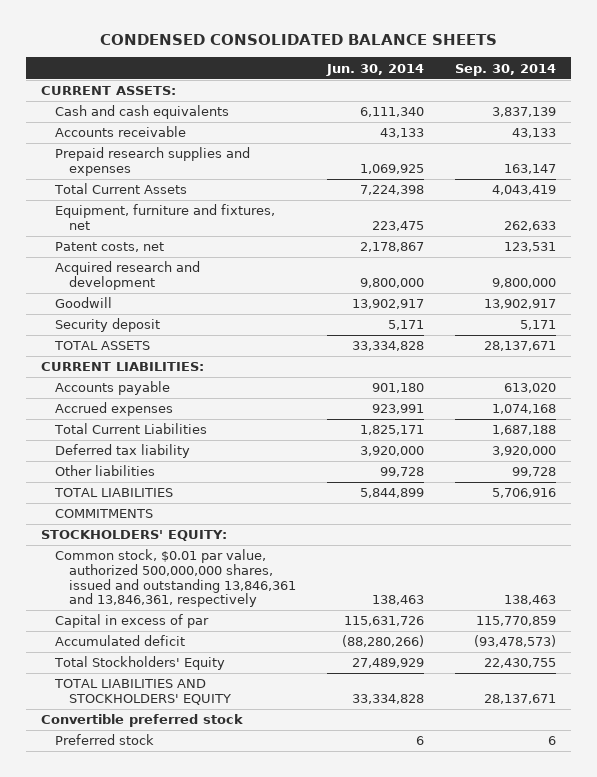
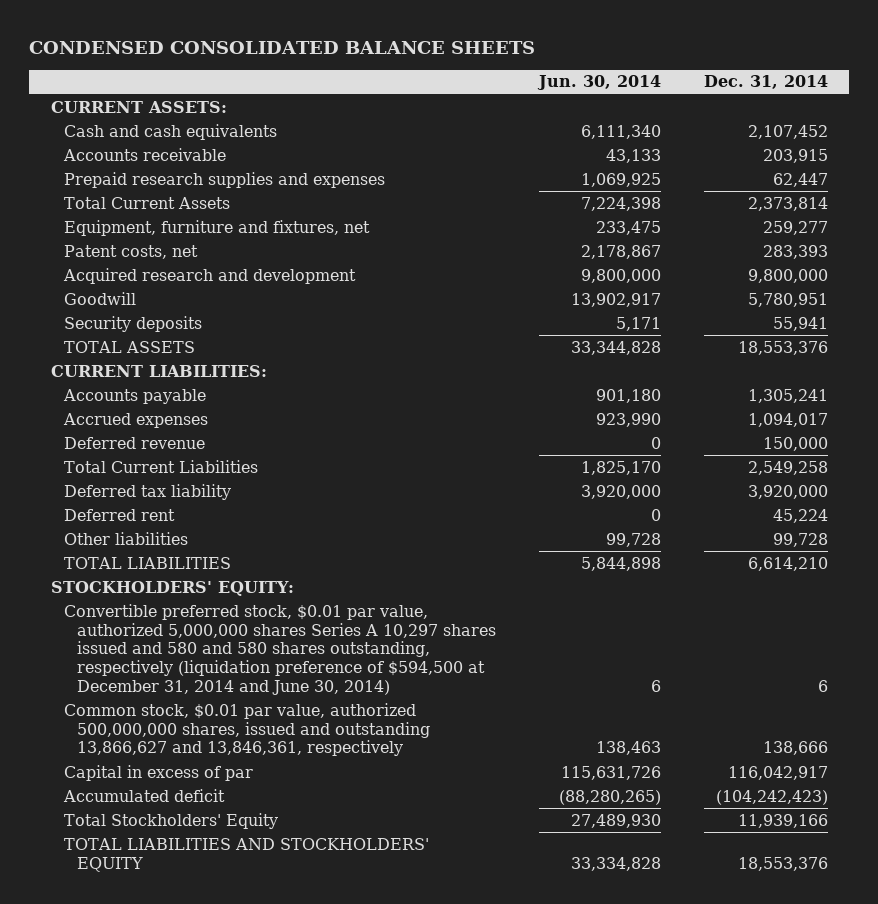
[454,63,556,76] Sep. 30, 2014 -> none
none -> [703,75,828,90] Dec. 31, 2014
[371,220,424,231] 223,475 -> [595,220,661,235] 233,475
[54,318,160,333] Security deposit -> [63,315,202,332] Security deposits
[351,341,424,352] 33,334,828 -> [570,340,661,355] 33,344,828
[371,404,424,415] 923,991 -> [595,412,661,427] 923,990
none -> [63,436,205,449] Deferred revenue
[359,425,424,436] 1,825,171 -> [580,460,661,475] 1,825,170
none -> [63,508,175,521] Deferred rent
[54,509,153,519] COMMITMENTS -> none
[359,488,424,499] 5,844,899 -> [580,556,661,571] 5,844,898
none -> [63,603,496,696] Convertible preferred stock, $0.01 par value, authorized 5,000,000 shares Series A 10,297 shares issued and 580 and 580 shares outstanding, respectively (liquidation preference of $594,500 at December 31, 2014 and June 30, 2014)
[54,549,296,608] Common stock, $0.01 par value, authorized 500,000,000 shares, issued and outstanding 13,846,361 and 13,846,361, respectively -> [63,702,430,757] Common stock, $0.01 par value, authorized 500,000,000 shares, issued and outstanding 13,866,627 and 13,846,361, respectively
[341,635,424,648] (88,280,266) -> [558,789,661,805] (88,280,265)
[351,658,424,669] 27,489,929 -> [570,813,661,828] 27,489,930
[41,714,244,728] Convertible preferred stock -> none
[54,734,154,746] Preferred stock -> none

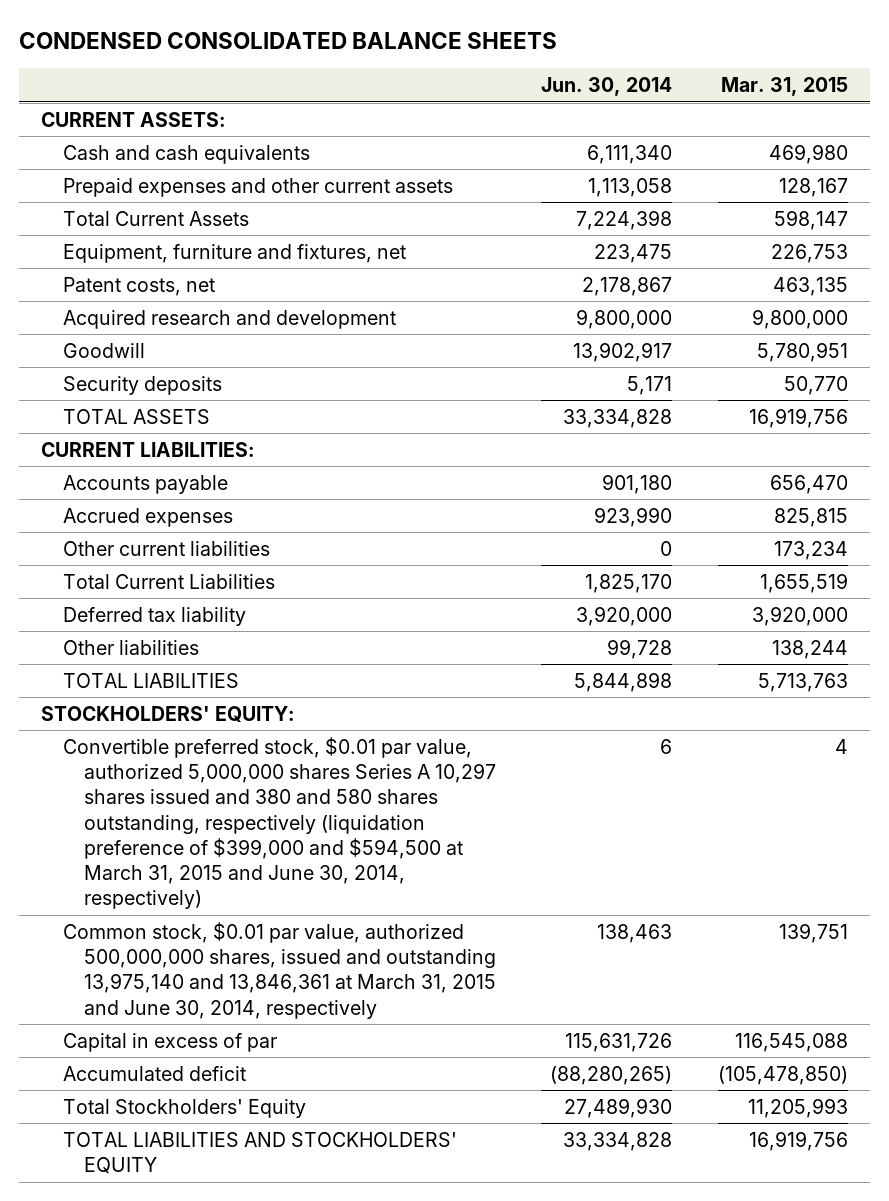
[703,75,828,90] Dec. 31, 2014 -> none
none -> [720,77,848,97] Mar. 31, 2015
[62,147,226,161] Accounts receivable -> none
[63,171,385,188] Prepaid research supplies and expenses -> none
none -> [62,177,453,197] Prepaid expenses and other current assets
[595,220,661,235] 233,475 -> [594,243,673,263] 223,475
[570,340,661,355] 33,344,828 -> [563,408,673,428] 33,334,828
[63,436,205,449] Deferred revenue -> none
none -> [62,540,270,556] Other current liabilities
[63,508,175,521] Deferred rent -> none
[63,603,496,696] Convertible preferred stock, $0.01 par value, authorized 5,000,000 shares Series A 10,297 shares issued and 580 and 580 shares outstanding, respectively (liquidation preference of $594,500 at December 31, 2014 and June 30, 2014) -> [62,736,497,910] Convertible preferred stock, $0.01 par value, authorized 5,000,000 shares Series A 10,297 shares issued and 380 and 580 shares outstanding, respectively (liquidation preference of $399,000 and $594,500 at March 31, 2015 and June 30, 2014, respectively)
[63,702,430,757] Common stock, $0.01 par value, authorized 500,000,000 shares, issued and outstanding 13,866,627 and 13,846,361, respectively -> [62,921,497,1019] Common stock, $0.01 par value, authorized 500,000,000 shares, issued and outstanding 13,975,140 and 13,846,361 at March 31, 2015 and June 30, 2014, respectively

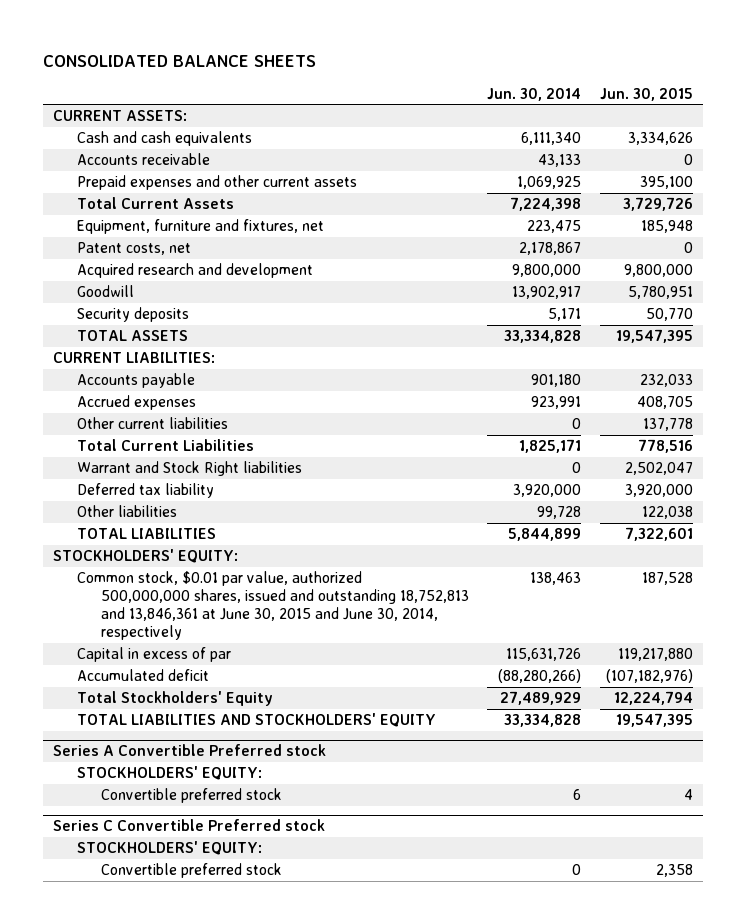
[18,31,557,49] CONDENSED CONSOLIDATED BALANCE SHEETS -> [43,55,317,68] CONSOLIDATED BALANCE SHEETS
[720,77,848,97] Mar. 31, 2015 -> none
none -> [600,87,694,101] Jun. 30, 2015
none -> [76,153,210,166] Accounts receivable
[588,177,673,197] 1,113,058 -> [517,176,582,190] 1,069,925
[594,506,673,527] 923,990 -> [531,396,582,410] 923,991
[585,573,673,593] 1,825,170 -> [519,439,582,454] 1,825,171
none -> [76,461,302,477] Warrant and Stock Right liabilities
[574,671,673,692] 5,844,898 -> [508,528,582,542] 5,844,899
[62,736,497,910] Convertible preferred stock, $0.01 par value, authorized 5,000,000 shares Series A 10,297 shares issued and 380 and 580 shares outstanding, respectively (liquidation preference of $399,000 and $594,500 at March 31, 2015 and June 30, 2014, respectively) -> none
[62,921,497,1019] Common stock, $0.01 par value, authorized 500,000,000 shares, issued and outstanding 13,975,140 and 13,846,361 at March 31, 2015 and June 30, 2014, respectively -> [76,571,469,641] Common stock, $0.01 par value, authorized 500,000,000 shares, issued and outstanding 18,752,813 and 13,846,361 at June 30, 2015 and June 30, 2014, respectively
[550,1065,673,1085] (88,280,265) -> [498,669,582,684] (88,280,266)
[564,1097,673,1118] 27,489,930 -> [500,691,582,706] 27,489,929
none -> [52,744,326,757] Series A Convertible Preferred stock
none -> [76,766,262,781] STOCKHOLDERS' EQUITY:
none -> [100,788,282,804] Convertible preferred stock
none -> [52,819,325,832] Series C Convertible Preferred stock
none -> [76,841,262,856] STOCKHOLDERS' EQUITY:
none -> [100,863,282,879] Convertible preferred stock

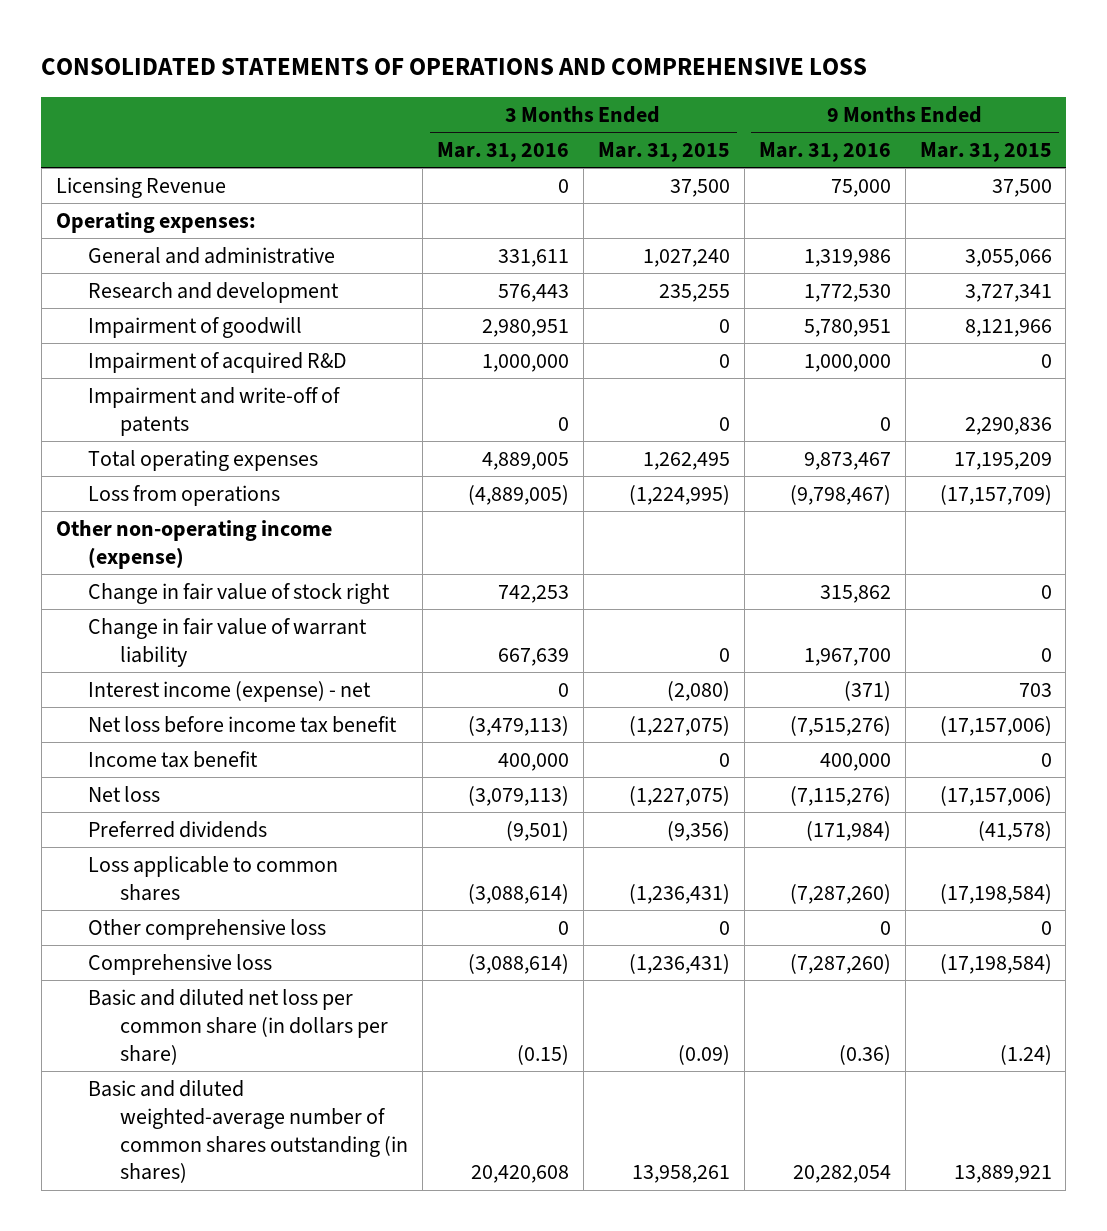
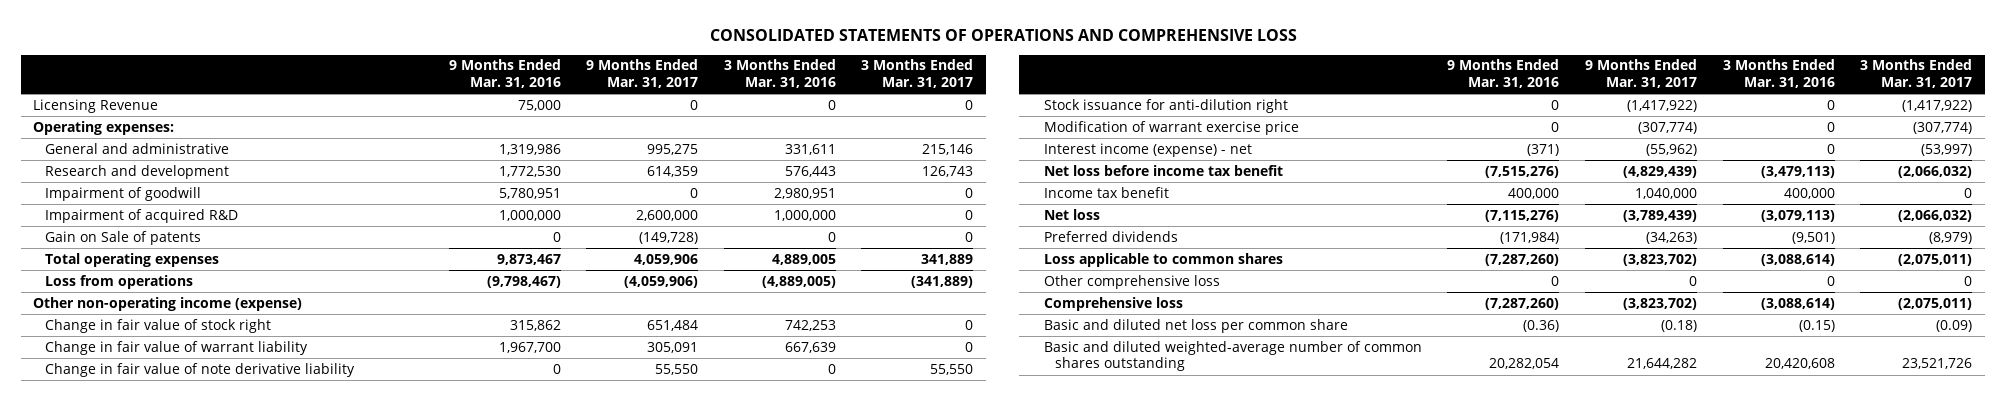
[597,142,730,163] Mar. 31, 2015 -> none
[919,142,1052,163] Mar. 31, 2015 -> none
none -> [586,59,699,88] 9 Months Ended Mar. 31, 2017
none -> [861,59,974,88] 3 Months Ended Mar. 31, 2017
[87,386,341,436] Impairment and write-off of patents -> none
none -> [44,230,201,245] Gain on Sale of patents
none -> [44,362,355,377] Change in fair value of note derivative liability
none -> [1043,98,1288,113] Stock issuance for anti-dilution right
none -> [1043,120,1299,135] Modification of warrant exercise price
[87,988,388,1065] Basic and diluted net loss per common share (in dollars per share) -> [1043,318,1348,333] Basic and diluted net loss per common share
[87,1079,408,1184] Basic and diluted weighted-average number of common shares outstanding (in shares) -> [1043,340,1422,372] Basic and diluted weighted-average number of common shares outstanding

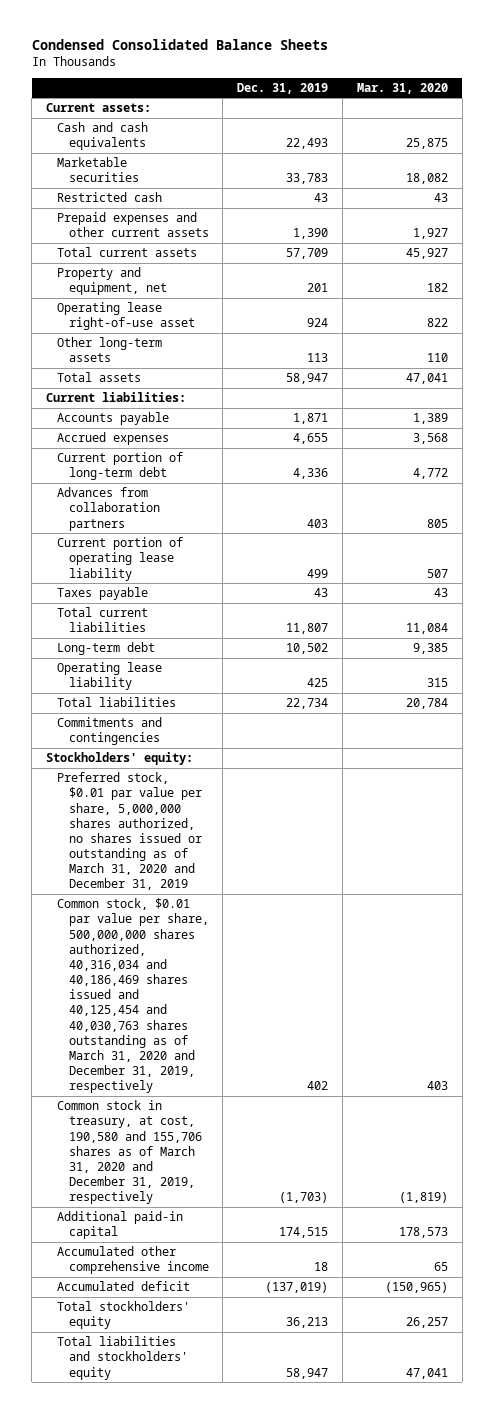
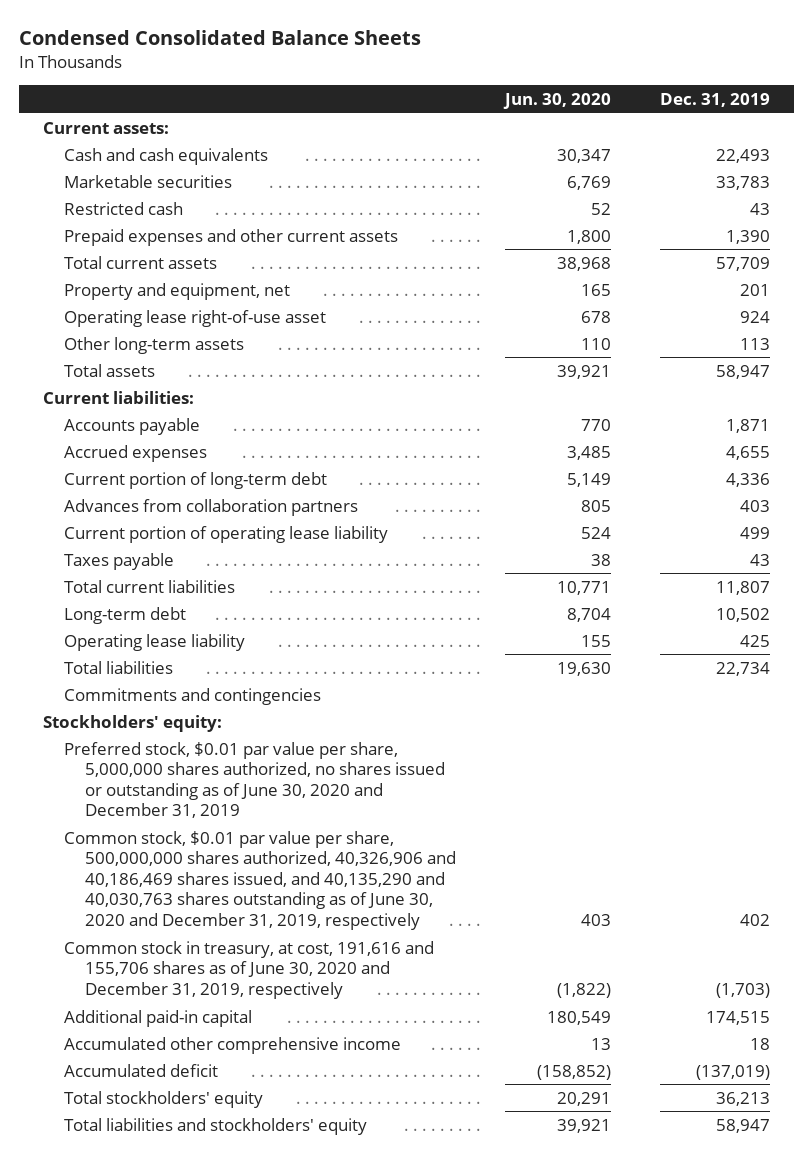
[356,82,448,94] Mar. 31, 2020 -> none
none -> [502,92,611,109] Jun. 30, 2020
[57,772,202,891] Preferred stock, $0.01 par value per share, 5,000,000 shares authorized, no shares issued or outstanding as of March 31, 2020 and December 31, 2019 -> [64,741,446,819] Preferred stock, $0.01 par value per share, 5,000,000 shares authorized, no shares issued or outstanding as of June 30, 2020 and December 31, 2019
[57,898,209,1094] Common stock, $0.01 par value per share, 500,000,000 shares authorized, 40,316,034 and 40,186,469 shares issued and 40,125,454 and 40,030,763 shares outstanding as of March 31, 2020 and December 31, 2019, respectively -> [64,830,457,931] Common stock, $0.01 par value per share, 500,000,000 shares authorized, 40,326,906 and 40,186,469 shares issued, and 40,135,290 and 40,030,763 shares outstanding as of June 30, 2020 and December 31, 2019, respectively
[57,1100,202,1205] Common stock in treasury, at cost, 190,580 and 155,706 shares as of March 31, 2020 and December 31, 2019, respectively -> [64,940,435,999] Common stock in treasury, at cost, 191,616 and 155,706 shares as of June 30, 2020 and December 31, 2019, respectively

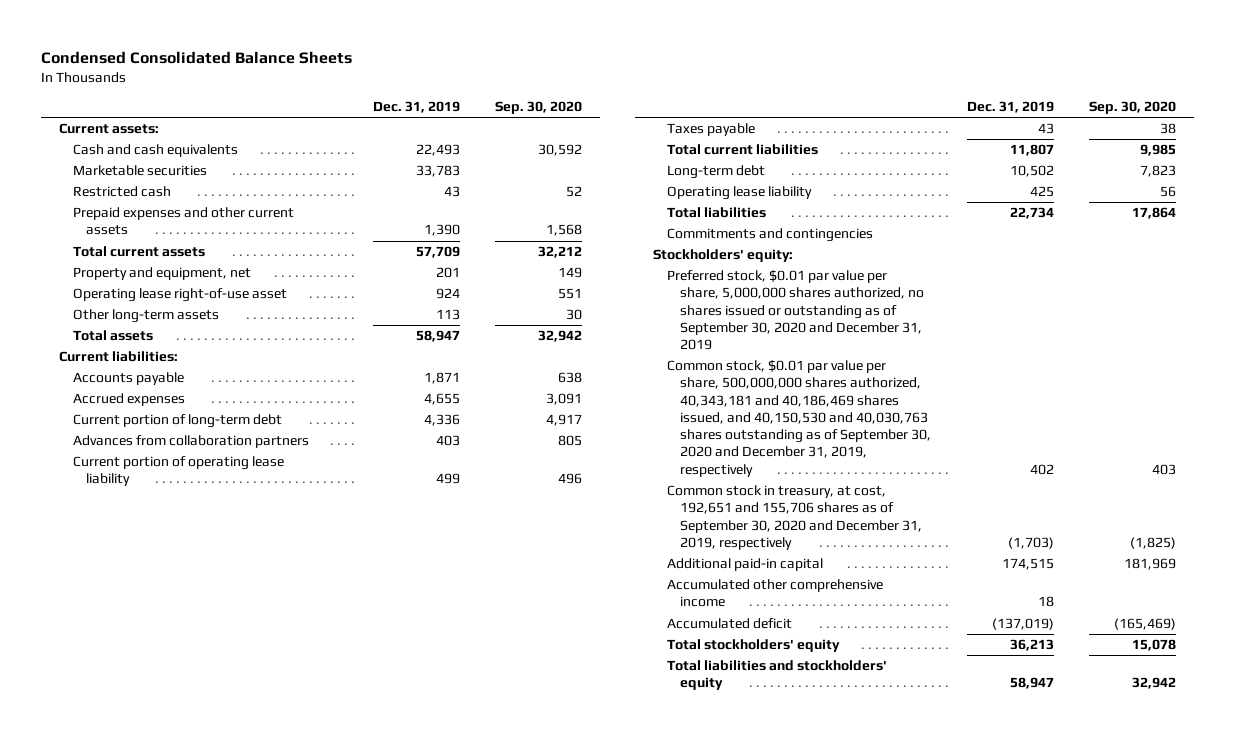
[502,92,611,109] Jun. 30, 2020 -> none
none -> [495,101,583,115] Sep. 30, 2020
[64,741,446,819] Preferred stock, $0.01 par value per share, 5,000,000 shares authorized, no shares issued or outstanding as of June 30, 2020 and December 31, 2019 -> [666,270,925,351] Preferred stock, $0.01 par value per share, 5,000,000 shares authorized, no shares issued or outstanding as of September 30, 2020 and December 31, 2019
[64,830,457,931] Common stock, $0.01 par value per share, 500,000,000 shares authorized, 40,326,906 and 40,186,469 shares issued, and 40,135,290 and 40,030,763 shares outstanding as of June 30, 2020 and December 31, 2019, respectively -> [666,360,932,477] Common stock, $0.01 par value per share, 500,000,000 shares authorized, 40,343,181 and 40,186,469 shares issued, and 40,150,530 and 40,030,763 shares outstanding as of September 30, 2020 and December 31, 2019, respectively
[64,940,435,999] Common stock in treasury, at cost, 191,616 and 155,706 shares as of June 30, 2020 and December 31, 2019, respectively -> [666,485,923,550] Common stock in treasury, at cost, 192,651 and 155,706 shares as of September 30, 2020 and December 31, 2019, respectively

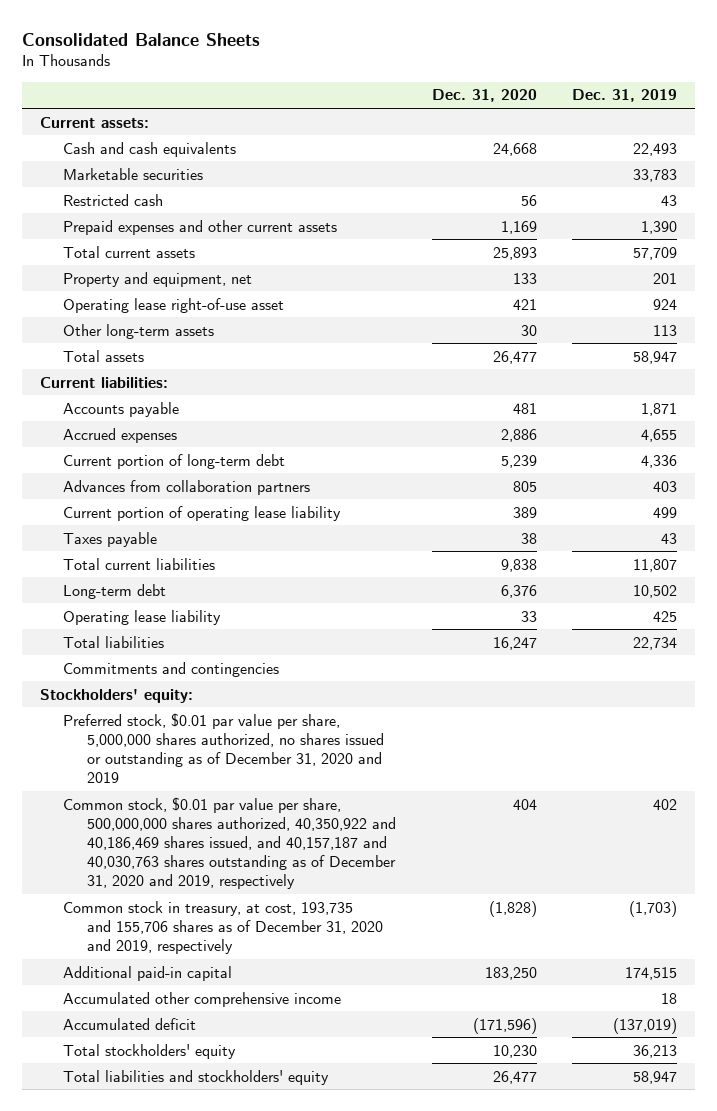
[41,51,353,65] Condensed Consolidated Balance Sheets -> [21,32,260,46] Consolidated Balance Sheets
[495,101,583,115] Sep. 30, 2020 -> none
none -> [431,89,537,103] Dec. 31, 2020
[666,270,925,351] Preferred stock, $0.01 par value per share, 5,000,000 shares authorized, no shares issued or outstanding as of September 30, 2020 and December 31, 2019 -> [63,712,385,784] Preferred stock, $0.01 par value per share, 5,000,000 shares authorized, no shares issued or outstanding as of December 31, 2020 and 2019
[666,360,932,477] Common stock, $0.01 par value per share, 500,000,000 shares authorized, 40,343,181 and 40,186,469 shares issued, and 40,150,530 and 40,030,763 shares outstanding as of September 30, 2020 and December 31, 2019, respectively -> [63,796,397,890] Common stock, $0.01 par value per share, 500,000,000 shares authorized, 40,350,922 and 40,186,469 shares issued, and 40,157,187 and 40,030,763 shares outstanding as of December 31, 2020 and 2019, respectively
[666,485,923,550] Common stock in treasury, at cost, 192,651 and 155,706 shares as of September 30, 2020 and December 31, 2019, respectively -> [63,900,384,955] Common stock in treasury, at cost, 193,735 and 155,706 shares as of December 31, 2020 and 2019, respectively

